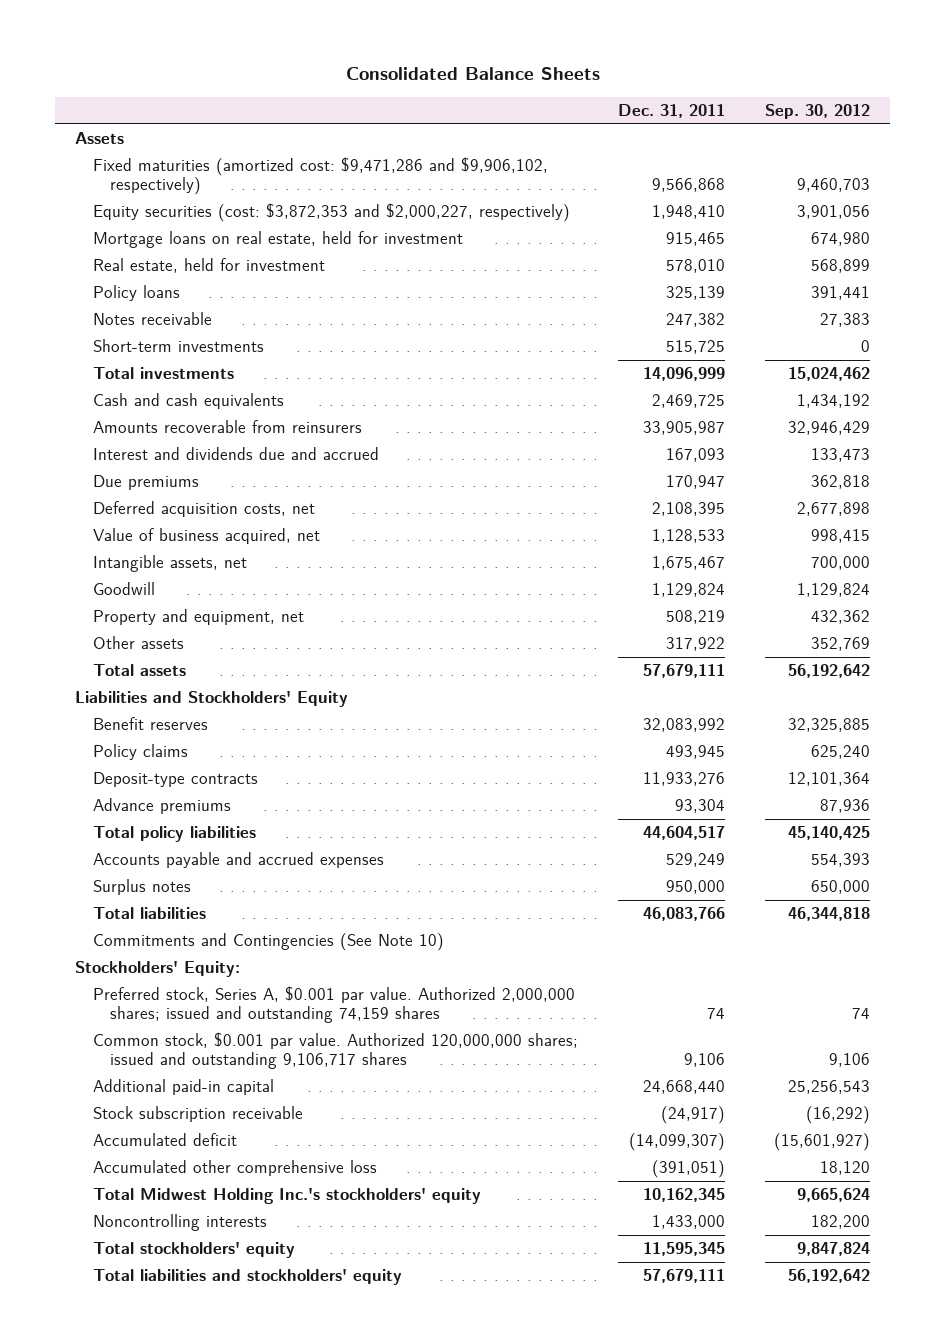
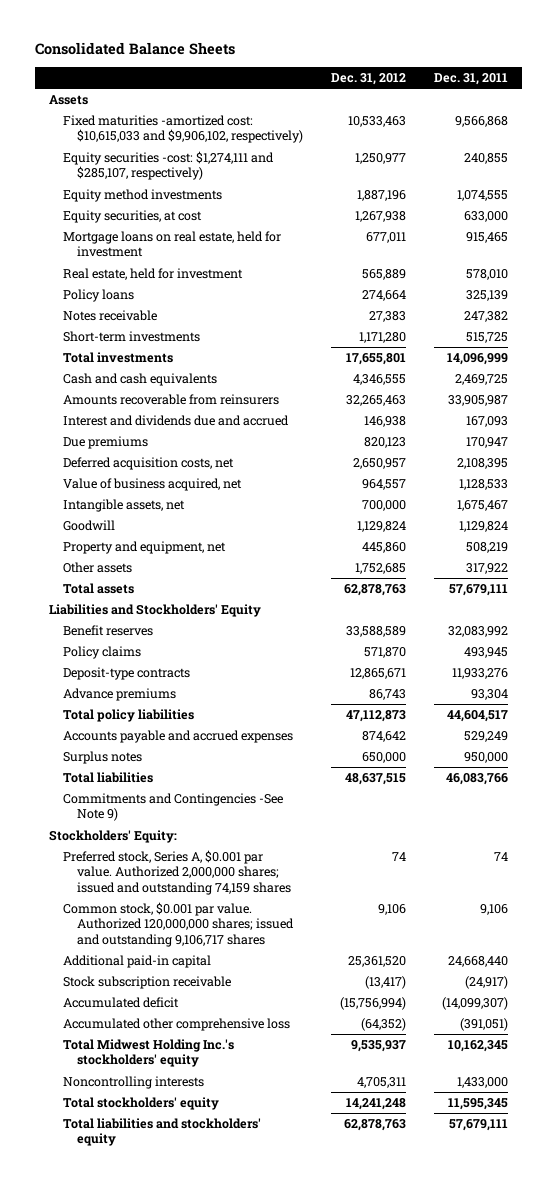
[765,103,871,119] Sep. 30, 2012 -> none
none -> [330,73,406,86] Dec. 31, 2012
[92,157,548,195] Fixed maturities (amortized cost: $9,471,286 and $9,906,102, respectively) -> [62,115,303,144] Fixed maturities -amortized cost: $10,615,033 and $9,906,102, respectively)
[92,203,570,223] Equity securities (cost: $3,872,353 and $2,000,227, respectively) -> [62,151,274,181] Equity securities -cost: $1,274,111 and $285,107, respectively)
[651,205,725,220] 1,948,410 -> [463,153,508,165] 240,855
none -> [62,189,222,203] Equity method investments
none -> [62,210,202,224] Equity securities, at cost
[92,933,444,952] Commitments and Contingencies (See Note 10) -> [62,793,283,822] Commitments and Contingencies -See Note 9)

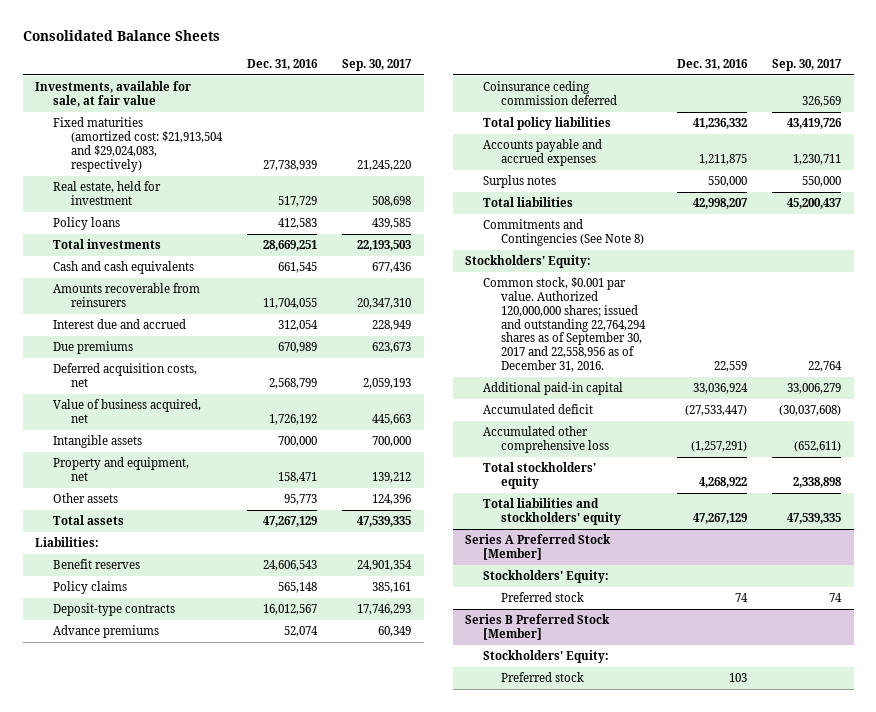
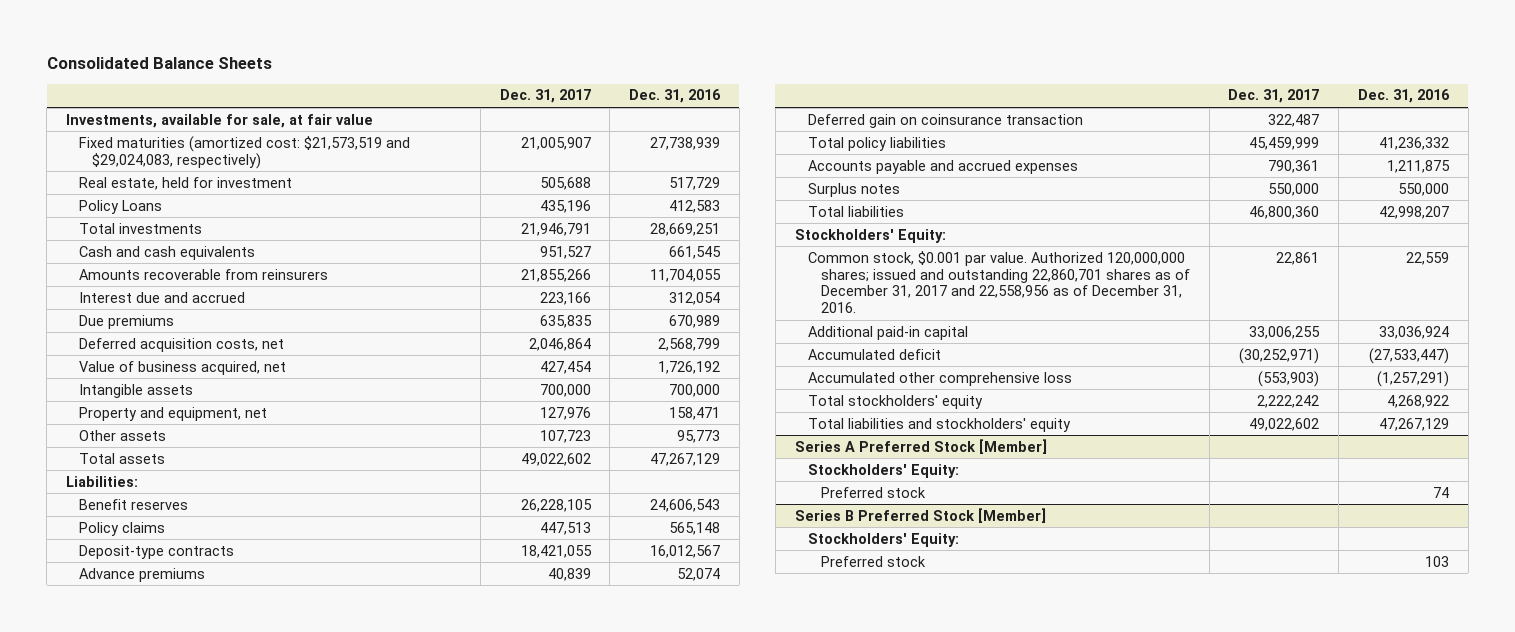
[342,58,413,71] Sep. 30, 2017 -> none
none -> [499,89,591,104] Dec. 31, 2017
[53,117,223,172] Fixed maturities (amortized cost: $21,913,504 and $29,024,083, respectively) -> [78,135,410,169] Fixed maturities (amortized cost: $21,573,519 and $29,024,083, respectively)
[53,217,121,231] Policy loans -> [78,199,162,214] Policy Loans
[483,81,617,106] Coinsurance ceding commission deferred -> none
none -> [807,113,1083,128] Deferred gain on coinsurance transaction
[483,219,644,247] Commitments and Contingencies (See Note 8) -> none
[483,277,646,372] Common stock, $0.001 par value. Authorized 120,000,000 shares; issued and outstanding 22,764,294 shares as of September 30, 2017 and 22,558,956 as of December 31, 2016. -> [807,250,1190,314] Common stock, $0.001 par value. Authorized 120,000,000 shares; issued and outstanding 22,860,701 shares as of December 31, 2017 and 22,558,956 as of December 31, 2016.

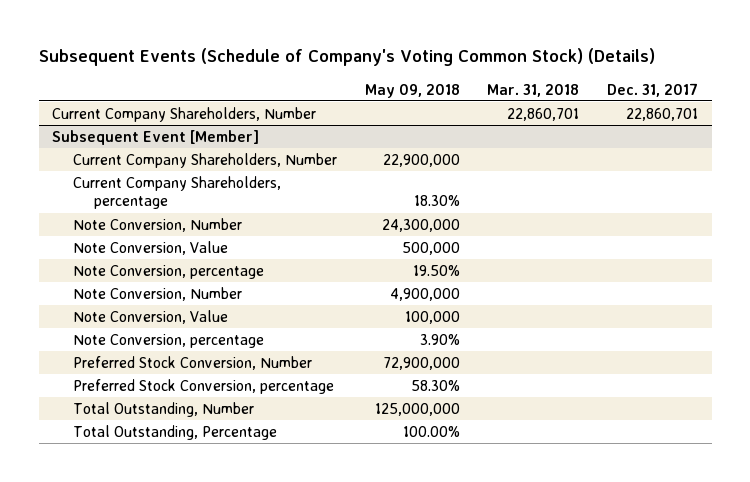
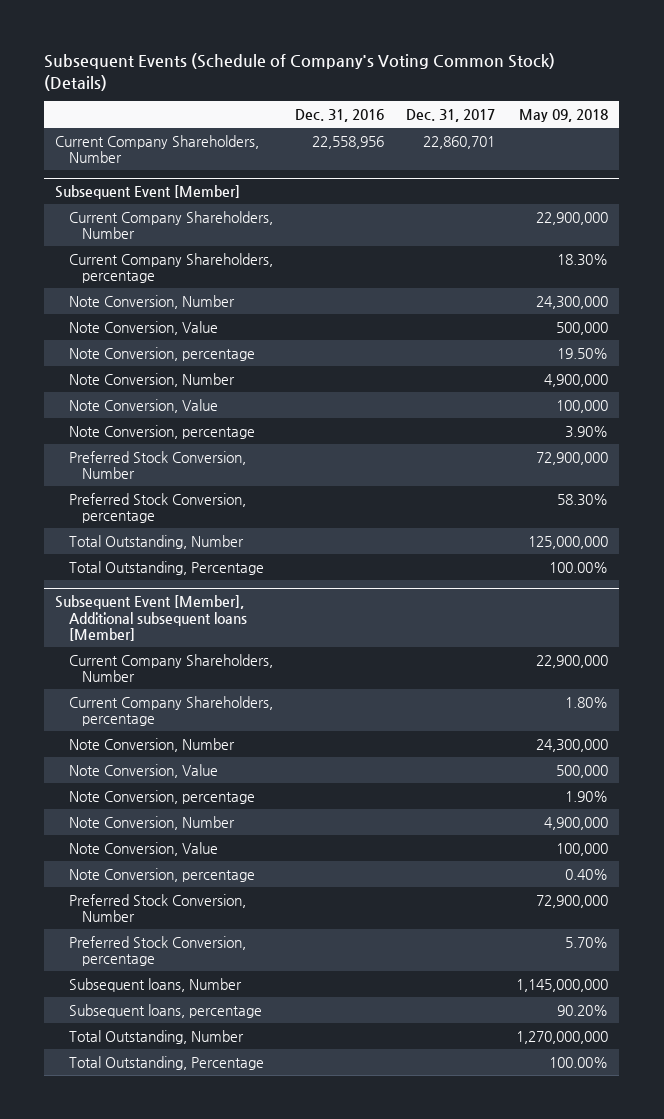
[487,83,580,97] Mar. 31, 2018 -> none
none -> [294,109,384,123] Dec. 31, 2016
none -> [55,594,247,642] Subsequent Event [Member], Additional subsequent loans [Member]
none -> [68,653,273,683] Current Company Shareholders, Number
none -> [68,695,273,727] Current Company Shareholders, percentage
none -> [68,737,235,752] Note Conversion, Number
none -> [68,763,218,778] Note Conversion, Value
none -> [68,789,255,804] Note Conversion, percentage
none -> [68,815,235,830] Note Conversion, Number
none -> [68,841,218,856] Note Conversion, Value
none -> [68,867,255,882] Note Conversion, percentage
none -> [68,893,246,923] Preferred Stock Conversion, Number
none -> [68,935,246,967] Preferred Stock Conversion, percentage
none -> [68,977,242,992] Subsequent loans, Number
none -> [68,1003,262,1018] Subsequent loans, percentage
none -> [68,1029,244,1044] Total Outstanding, Number
none -> [68,1055,264,1070] Total Outstanding, Percentage

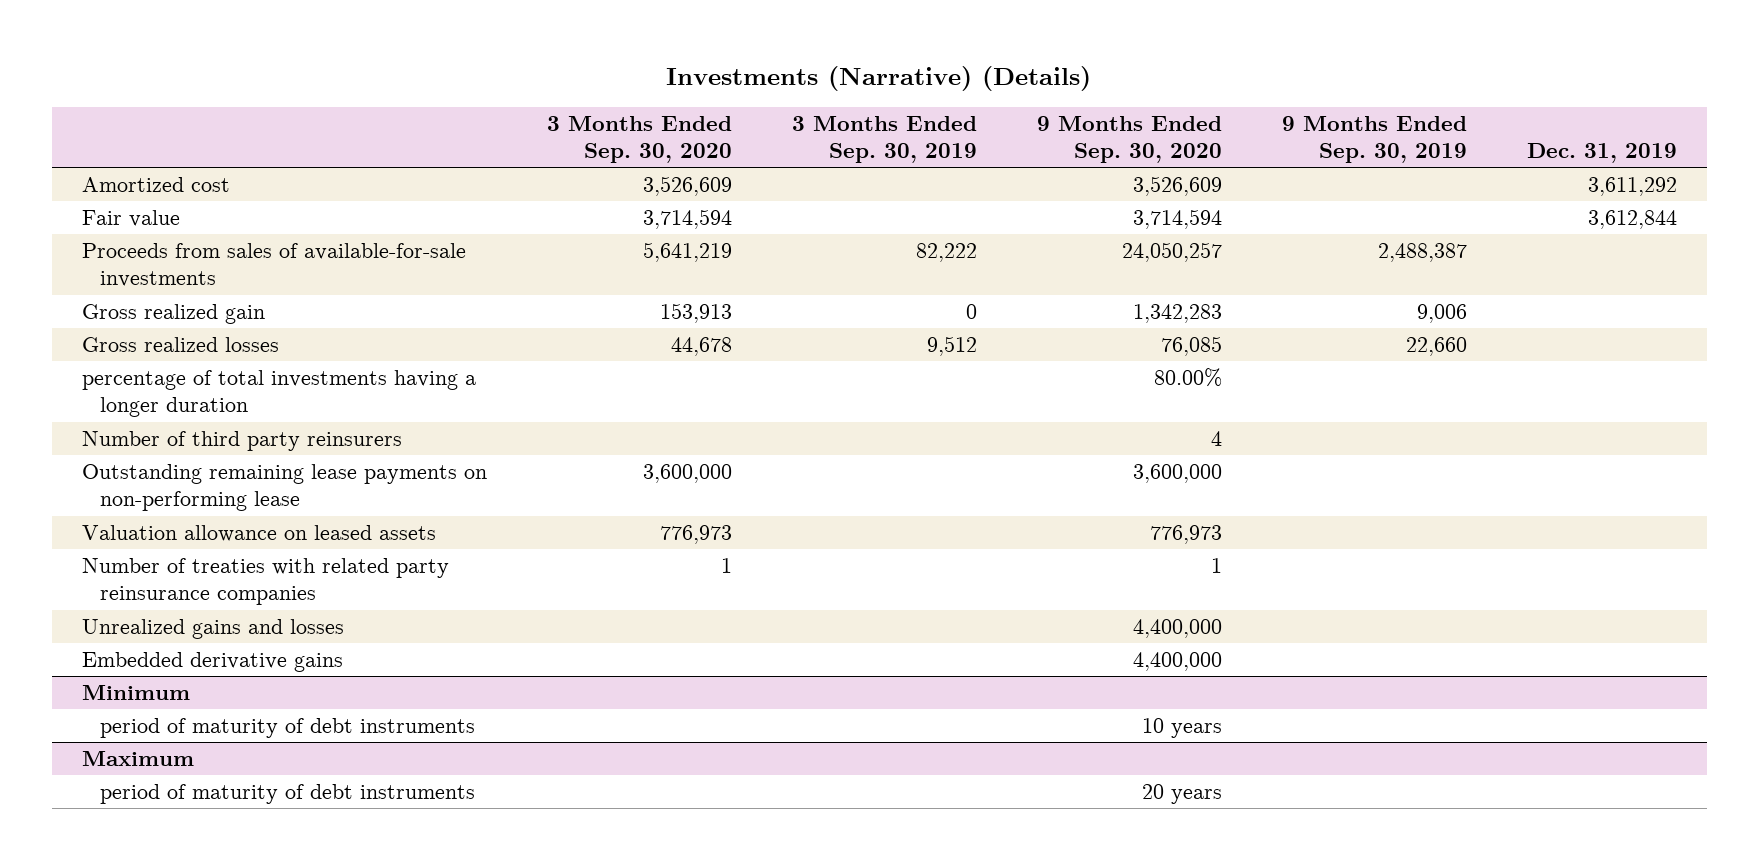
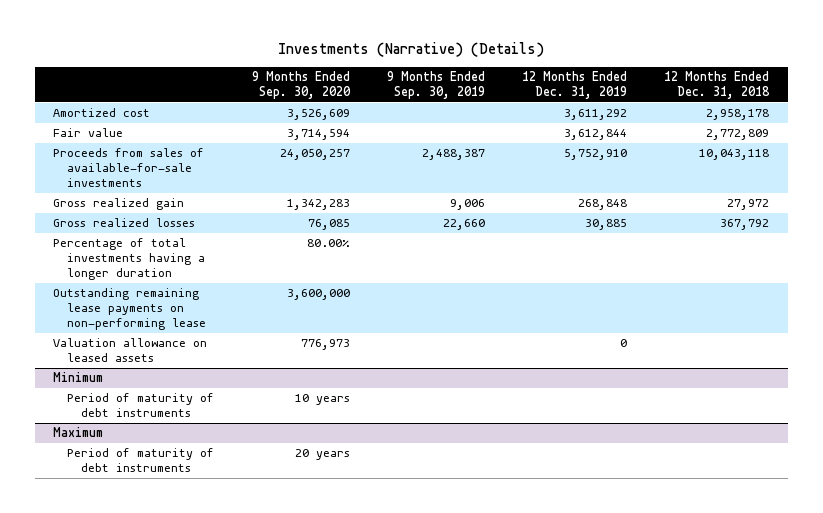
[546,115,732,163] 3 Months Ended Sep. 30, 2020 -> none
[791,115,977,163] 3 Months Ended Sep. 30, 2019 -> none
[1526,142,1677,163] Dec. 31, 2019 -> none
none -> [522,71,628,100] 12 Months Ended Dec. 31, 2019
none -> [664,71,771,100] 12 Months Ended Dec. 31, 2018
[81,431,402,452] Number of third party reinsurers -> none
[81,370,476,418] percentage of total investments having a longer duration -> [53,238,206,281] Percentage of total investments having a longer duration
[81,558,449,606] Number of treaties with related party reinsurance companies -> none
[81,619,344,640] Unrealized gains and losses -> none
[81,652,343,673] Embedded derivative gains -> none
[100,718,476,739] period of maturity of debt instruments -> [67,393,215,418] Period of maturity of debt instruments
[100,784,476,805] period of maturity of debt instruments -> [67,448,215,473] Period of maturity of debt instruments

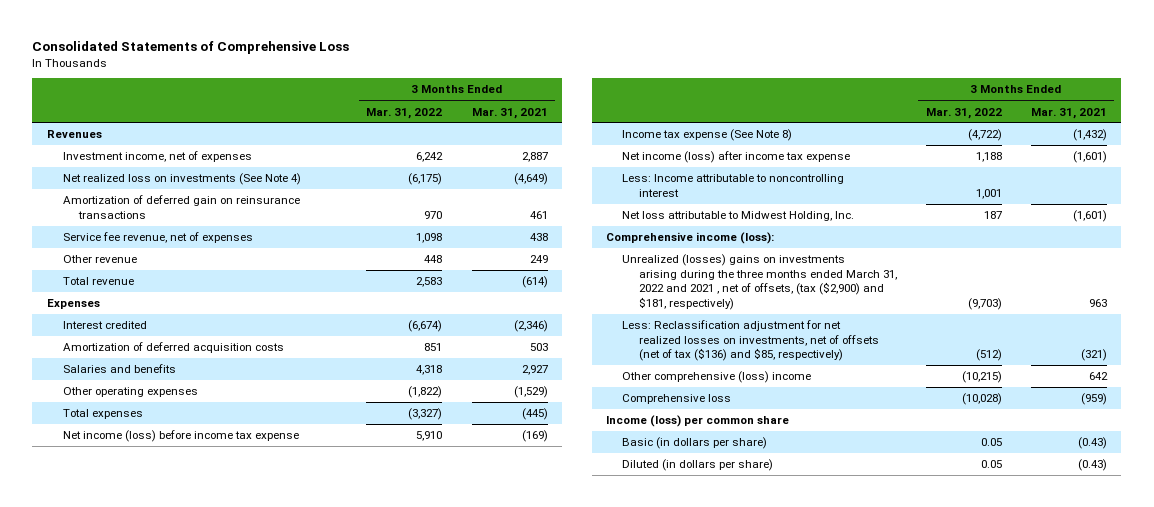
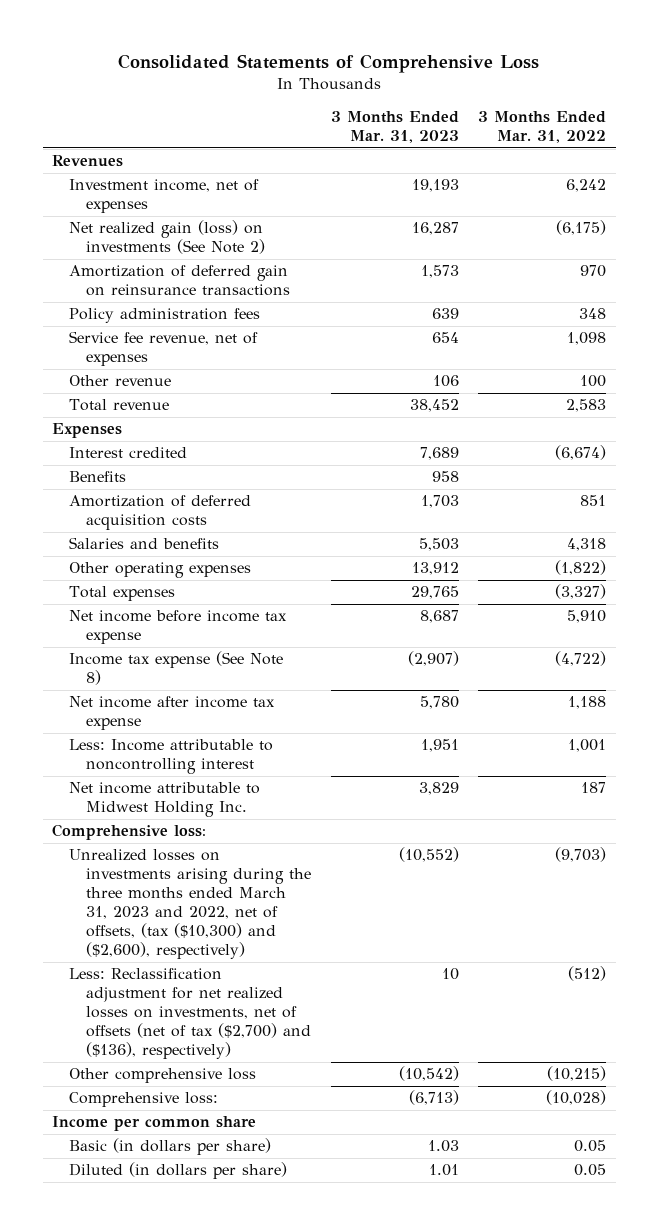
[471,107,548,119] Mar. 31, 2021 -> none
none -> [330,111,459,144] 3 Months Ended Mar. 31, 2023
[63,173,302,186] Net realized loss on investments (See Note 4) -> [69,220,266,255] Net realized gain (loss) on investments (See Note 2)
none -> [69,308,261,324] Policy administration fees
[424,255,443,264] 448 -> [580,375,607,388] 100
none -> [69,471,127,483] Benefits
[63,430,300,443] Net income (loss) before income tax expense -> [69,610,288,645] Net income before income tax expense
[622,151,851,164] Net income (loss) after income tax expense -> [69,696,276,731] Net income after income tax expense
[622,211,855,222] Net loss attributable to Midwest Holding, Inc. -> [69,782,261,818] Net income attributable to Midwest Holding Inc.
[606,232,775,245] Comprehensive income (loss): -> [52,824,207,841] Comprehensive loss:
[622,254,897,310] Unrealized (losses) gains on investments arising during the three months ended March 31, 2022 and 2021 , net of offsets, (tax ($2,900) and $181, respectively) -> [69,849,312,960] Unrealized losses on investments arising during the three months ended March 31, 2023 and 2022, net of offsets, (tax ($10,300) and ($2,600), respectively)
[622,320,879,362] Less: Reclassification adjustment for net realized losses on investments, net of offsets (net of tax ($136) and $85, respectively) -> [69,968,312,1060] Less: Reclassification adjustment for net realized losses on investments, net of offsets (net of tax ($2,700) and ($136), respectively)
[622,371,812,384] Other comprehensive (loss) income -> [69,1068,257,1084] Other comprehensive loss
[622,394,732,405] Comprehensive loss -> [69,1092,219,1108] Comprehensive loss:
[606,415,790,428] Income (loss) per common share -> [52,1116,257,1132] Income per common share

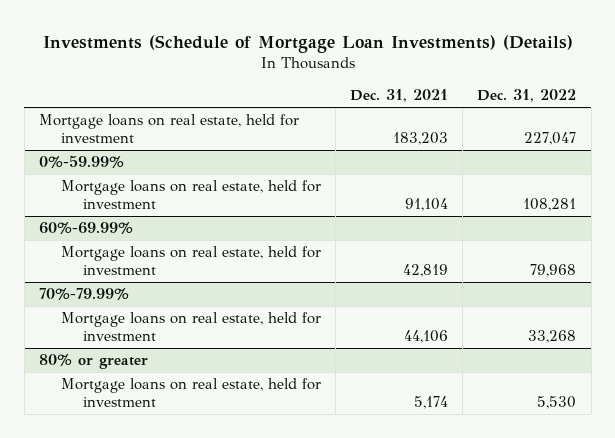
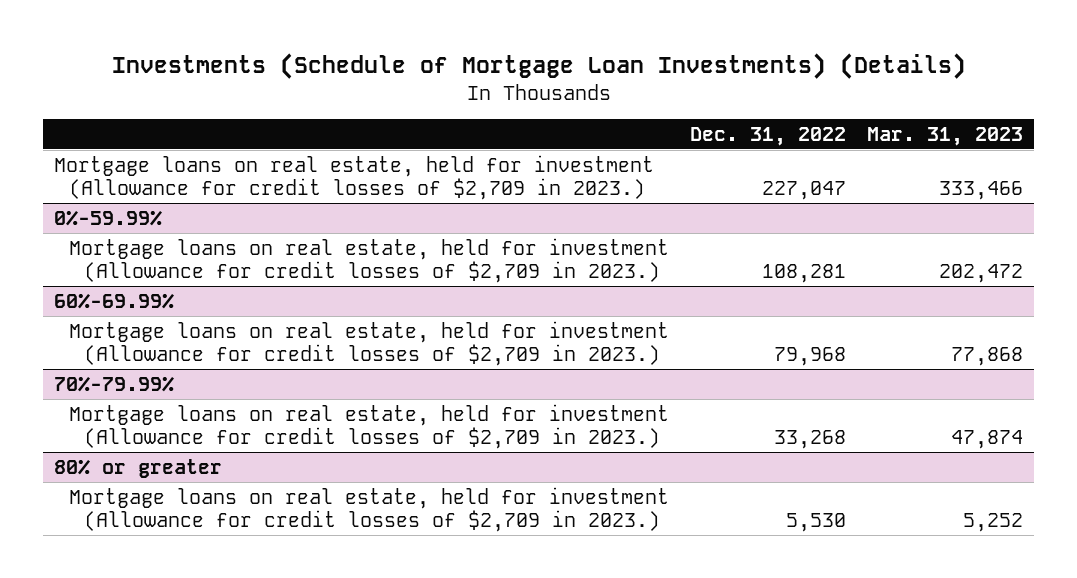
[350,89,449,103] Dec. 31, 2021 -> none
none -> [867,126,1024,146] Mar. 31, 2023
[39,114,300,144] Mortgage loans on real estate, held for investment -> [53,154,654,201] Mortgage loans on real estate, held for investment (Allowance for credit losses of $2,709 in 2023.)
[60,180,321,210] Mortgage loans on real estate, held for investment -> [68,237,669,284] Mortgage loans on real estate, held for investment (Allowance for credit losses of $2,709 in 2023.)
[60,246,321,276] Mortgage loans on real estate, held for investment -> [68,320,669,367] Mortgage loans on real estate, held for investment (Allowance for credit losses of $2,709 in 2023.)
[60,312,321,342] Mortgage loans on real estate, held for investment -> [68,403,669,450] Mortgage loans on real estate, held for investment (Allowance for credit losses of $2,709 in 2023.)
[60,378,321,408] Mortgage loans on real estate, held for investment -> [68,486,669,533] Mortgage loans on real estate, held for investment (Allowance for credit losses of $2,709 in 2023.)

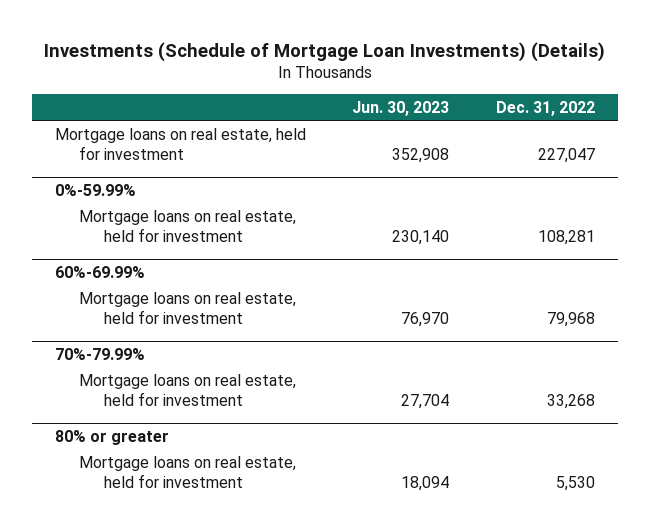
[867,126,1024,146] Mar. 31, 2023 -> none
none -> [352,100,450,116] Jun. 30, 2023
[53,154,654,201] Mortgage loans on real estate, held for investment (Allowance for credit losses of $2,709 in 2023.) -> [54,127,306,160] Mortgage loans on real estate, held for investment
[68,237,669,284] Mortgage loans on real estate, held for investment (Allowance for credit losses of $2,709 in 2023.) -> [79,209,297,242] Mortgage loans on real estate, held for investment
[68,320,669,367] Mortgage loans on real estate, held for investment (Allowance for credit losses of $2,709 in 2023.) -> [79,291,297,324] Mortgage loans on real estate, held for investment
[68,403,669,450] Mortgage loans on real estate, held for investment (Allowance for credit losses of $2,709 in 2023.) -> [79,373,297,406] Mortgage loans on real estate, held for investment
[68,486,669,533] Mortgage loans on real estate, held for investment (Allowance for credit losses of $2,709 in 2023.) -> [79,455,297,488] Mortgage loans on real estate, held for investment

